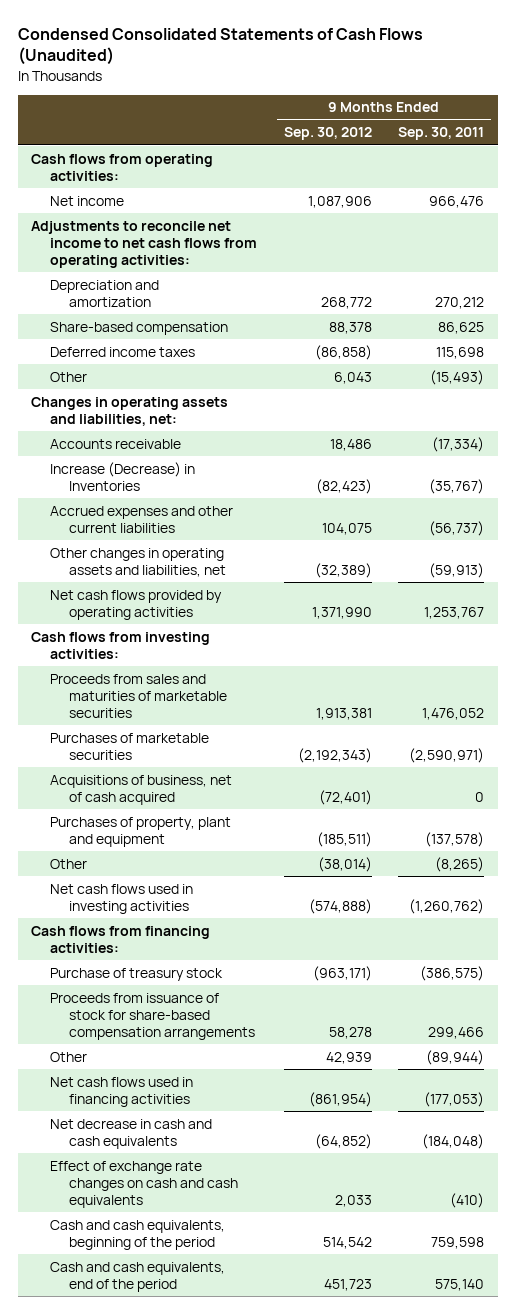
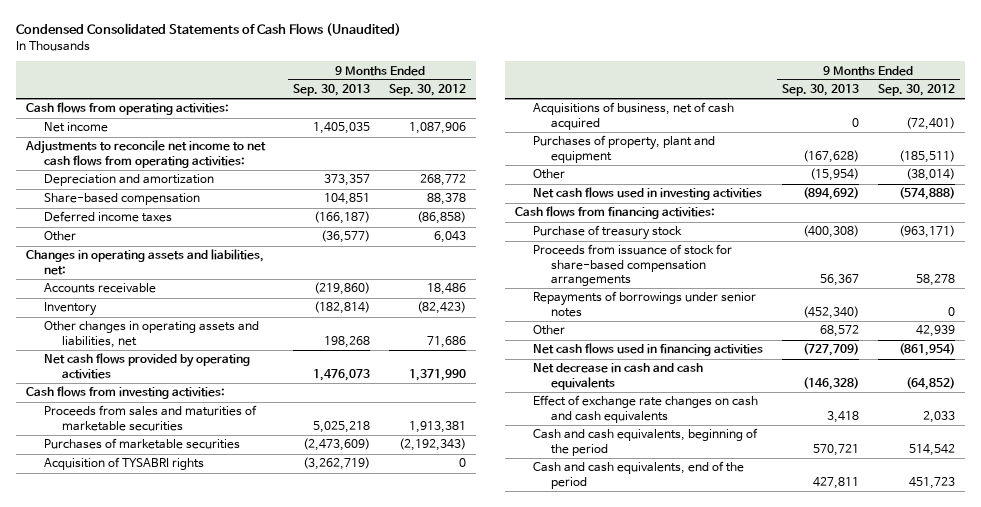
[398,127,485,141] Sep. 30, 2011 -> none
none -> [293,84,371,97] Sep. 30, 2013
[50,505,234,533] Accrued expenses and other current liabilities -> none
[50,461,196,491] Increase (Decrease) in Inventories -> [43,302,97,317] Inventory
[314,562,372,578] (32,389) -> [427,335,467,348] 71,686
none -> [43,457,204,471] Acquisition of TYSABRI rights
none -> [532,291,756,317] Repayments of borrowings under senior notes

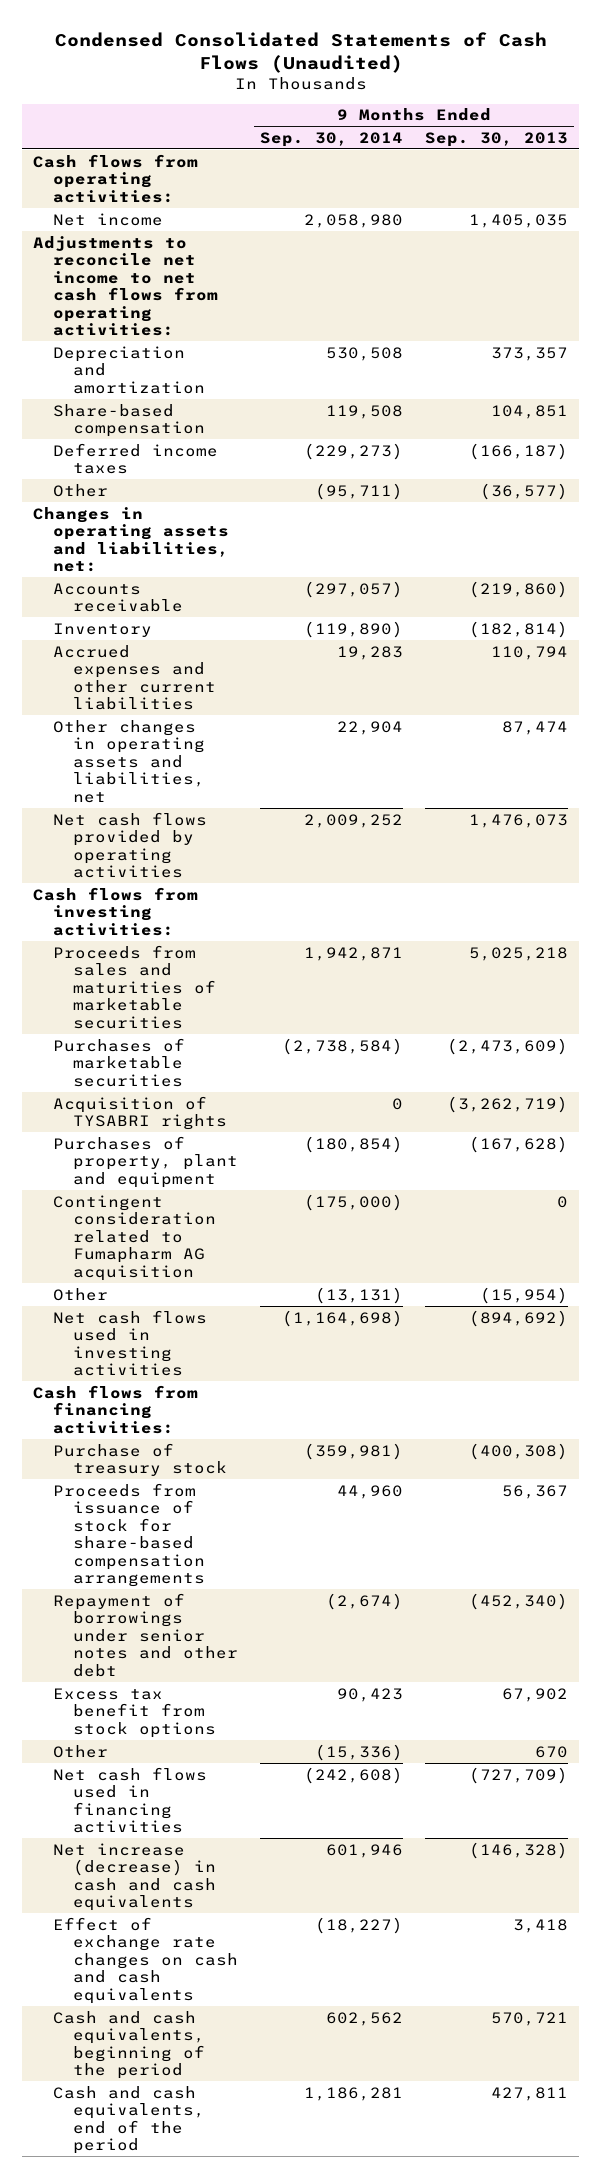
[389,84,467,97] Sep. 30, 2012 -> none
none -> [259,131,403,147] Sep. 30, 2014
none -> [53,644,216,711] Accrued expenses and other current liabilities
[324,335,371,348] 198,268 -> [502,720,569,735] 87,474
[532,102,734,130] Acquisitions of business, net of cash acquired -> none
none -> [53,1194,216,1281] Contingent consideration related to Fumapharm AG acquisition
[532,291,756,317] Repayments of borrowings under senior notes -> [53,1592,238,1677] Repayment of borrowings under senior notes and other debt
none -> [53,1687,216,1738] Excess tax benefit from stock options
[819,325,859,338] 68,572 -> [535,1745,569,1758] 670
[532,363,703,390] Net decrease in cash and cash equivalents -> [53,1842,216,1912] Net increase (decrease) in cash and cash equivalents

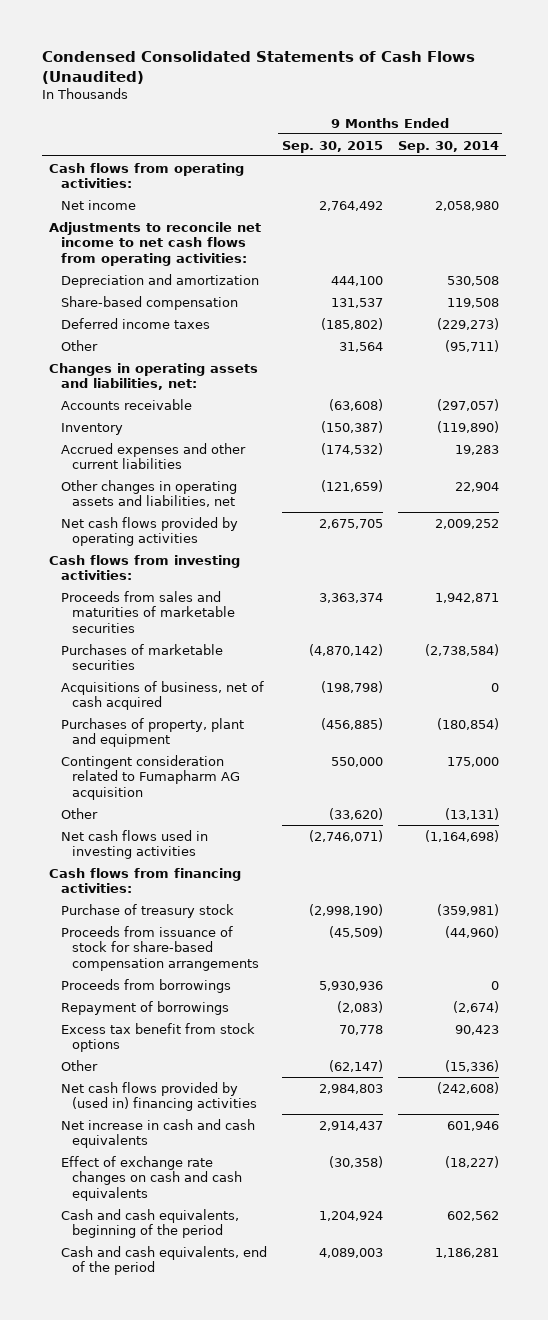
[425,131,569,147] Sep. 30, 2013 -> none
none -> [281,140,383,153] Sep. 30, 2015
[53,1095,227,1131] Acquisition of TYSABRI rights -> none
none -> [60,680,264,711] Acquisitions of business, net of cash acquired
[303,1193,403,1211] (175,000) -> [446,756,499,767] 175,000
[336,1484,403,1499] 44,960 -> [444,925,499,938] (44,960)
none -> [60,978,231,993] Proceeds from borrowings
[53,1592,238,1677] Repayment of borrowings under senior notes and other debt -> [60,1000,229,1015] Repayment of borrowings
[53,1766,208,1834] Net cash flows used in financing activities -> [60,1081,257,1112] Net cash flows provided by (used in) financing activities
[53,1842,216,1912] Net increase (decrease) in cash and cash equivalents -> [60,1118,255,1149] Net increase in cash and cash equivalents

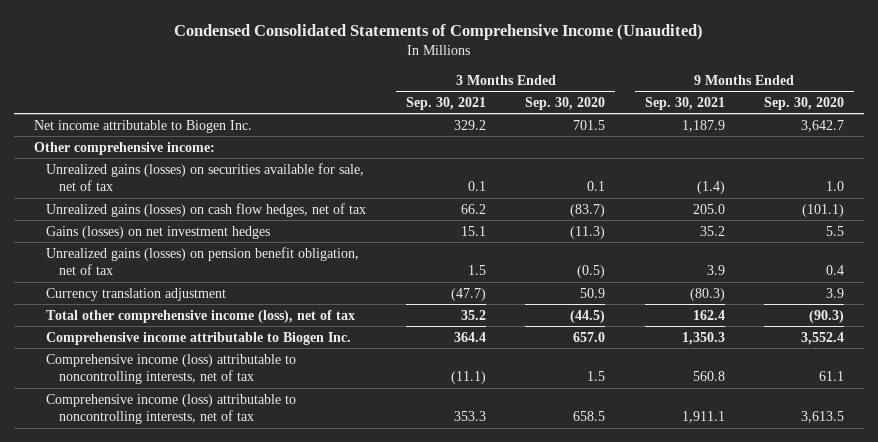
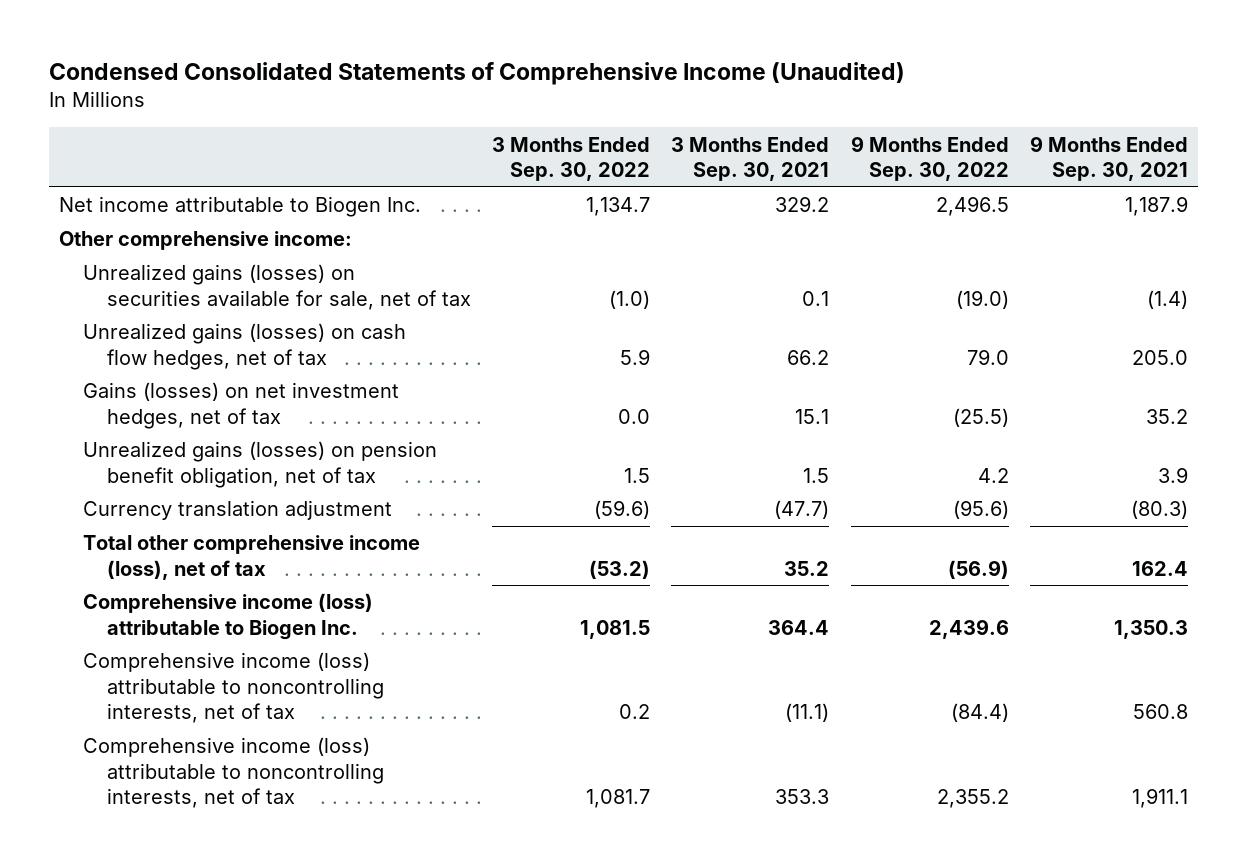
[525,96,606,110] Sep. 30, 2020 -> none
[764,96,845,110] Sep. 30, 2020 -> none
none -> [492,136,651,181] 3 Months Ended Sep. 30, 2022
none -> [850,135,1009,181] 9 Months Ended Sep. 30, 2022
[46,225,271,239] Gains (losses) on net investment hedges -> [83,382,400,429] Gains (losses) on net investment hedges, net of tax
[46,331,352,345] Comprehensive income attributable to Biogen Inc. -> [83,593,374,640] Comprehensive income (loss) attributable to Biogen Inc.

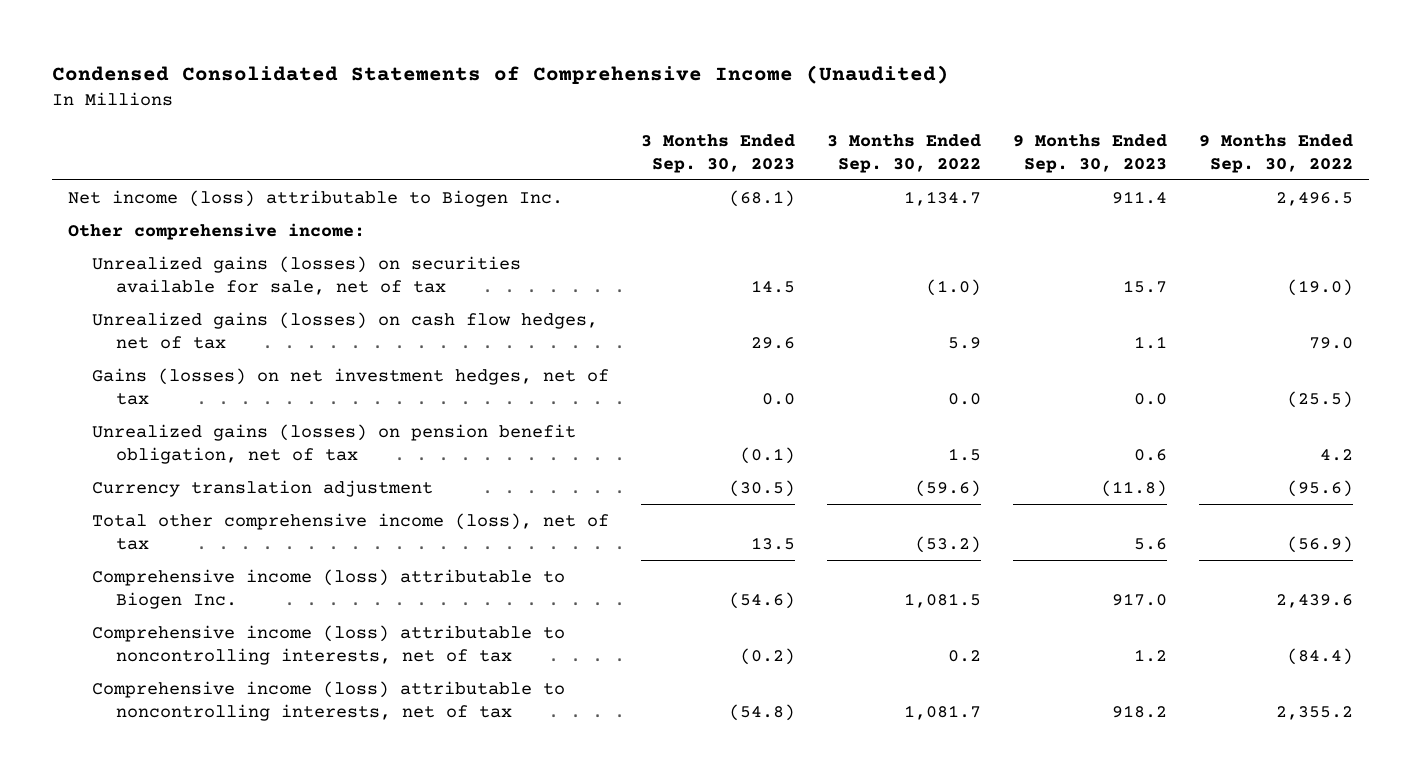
[671,136,830,181] 3 Months Ended Sep. 30, 2021 -> none
[1029,135,1188,181] 9 Months Ended Sep. 30, 2021 -> none
none -> [641,133,796,173] 3 Months Ended Sep. 30, 2023
none -> [1013,133,1168,173] 9 Months Ended Sep. 30, 2023
[59,196,422,218] Net income attributable to Biogen Inc. -> [67,189,563,207] Net income (loss) attributable to Biogen Inc.

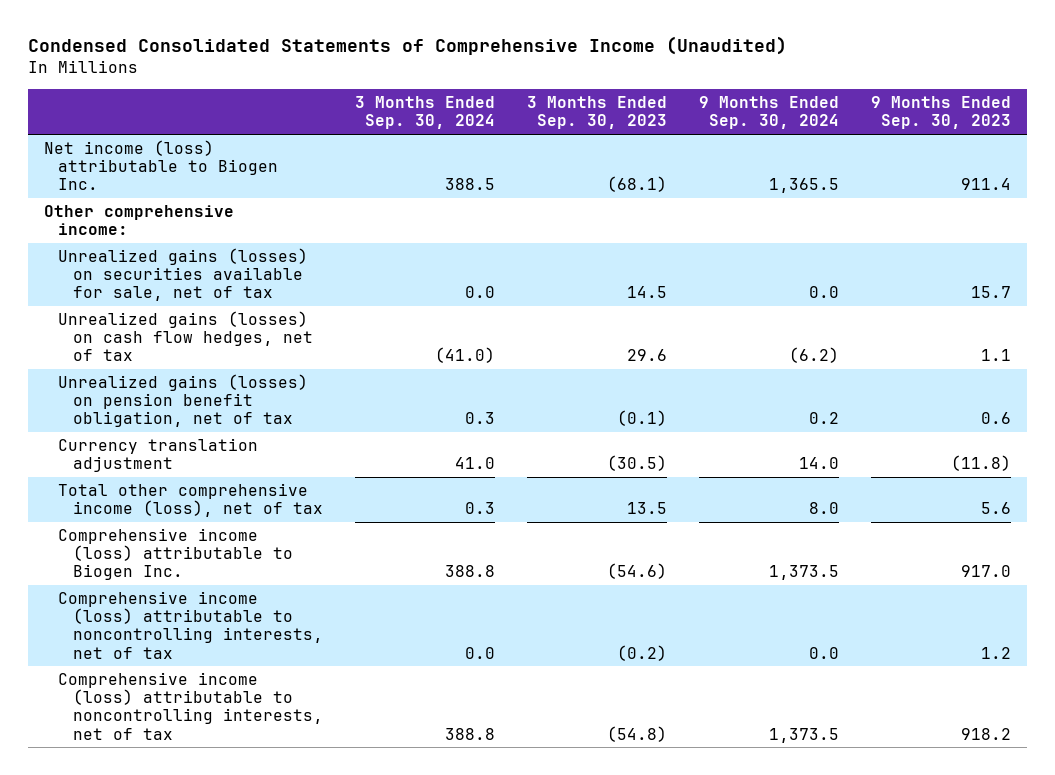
[827,133,982,173] 3 Months Ended Sep. 30, 2022 -> none
[1199,133,1354,173] 9 Months Ended Sep. 30, 2022 -> none
none -> [355,96,496,130] 3 Months Ended Sep. 30, 2024
none -> [698,96,839,130] 9 Months Ended Sep. 30, 2024
[92,367,610,405] Gains (losses) on net investment hedges, net of tax -> none

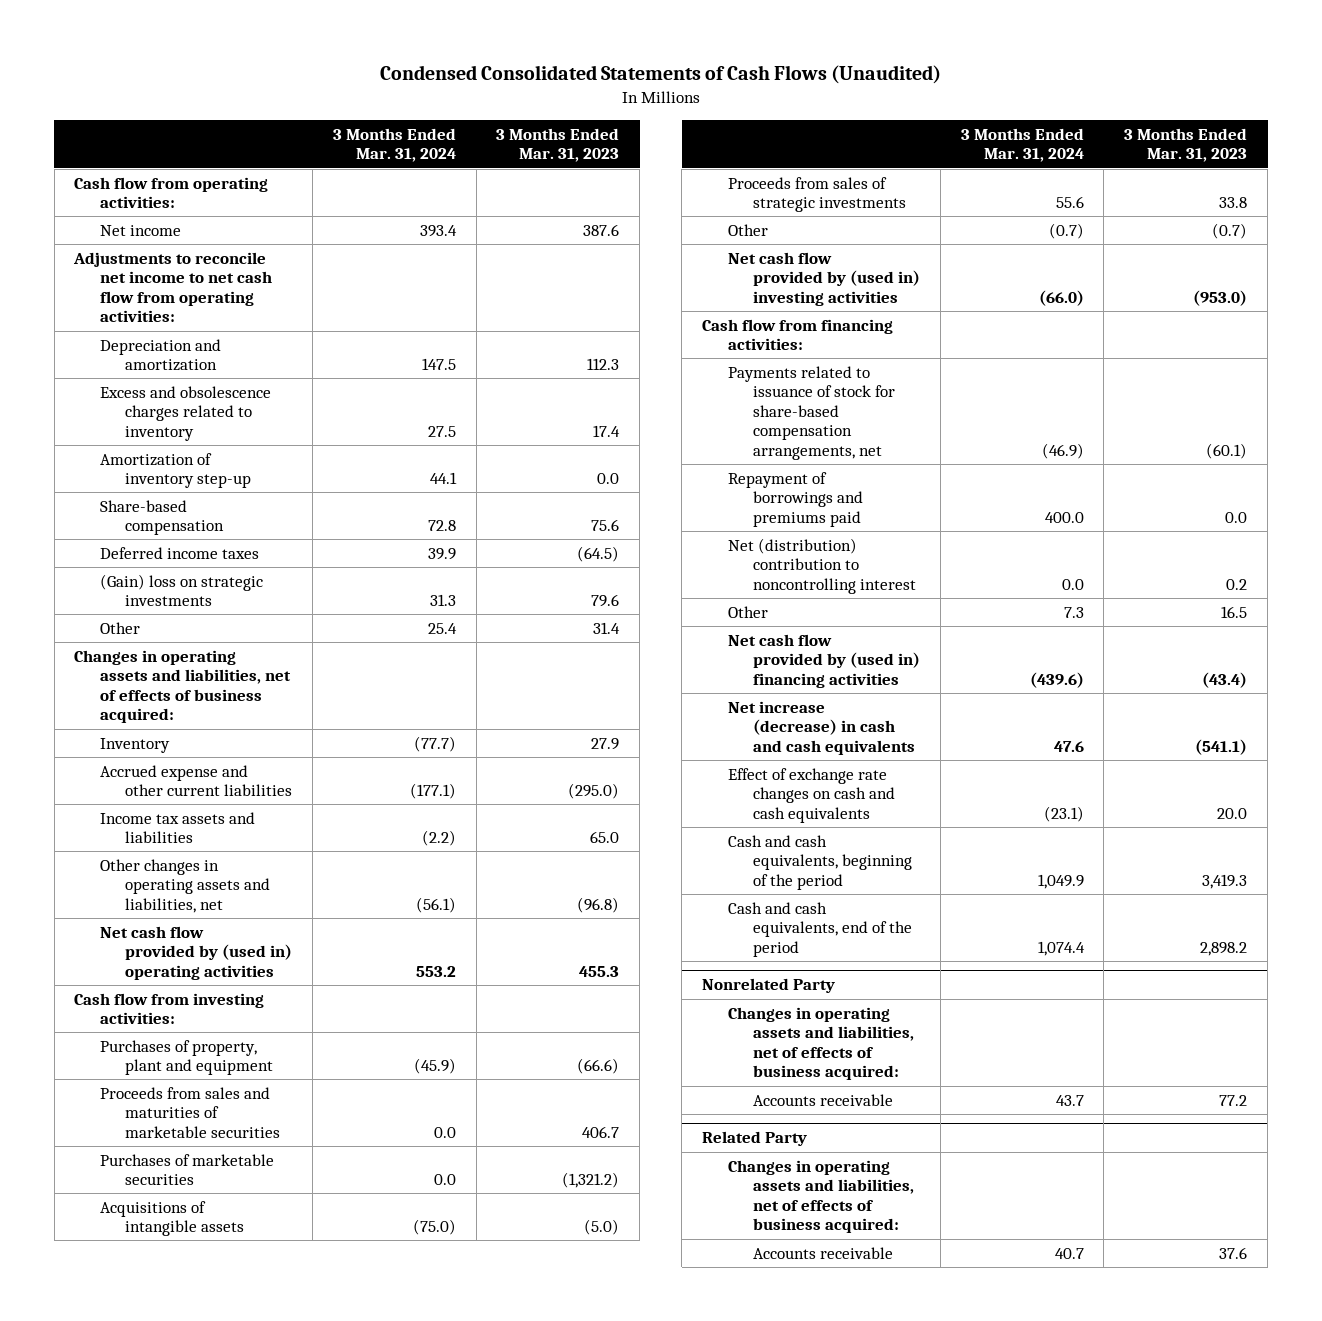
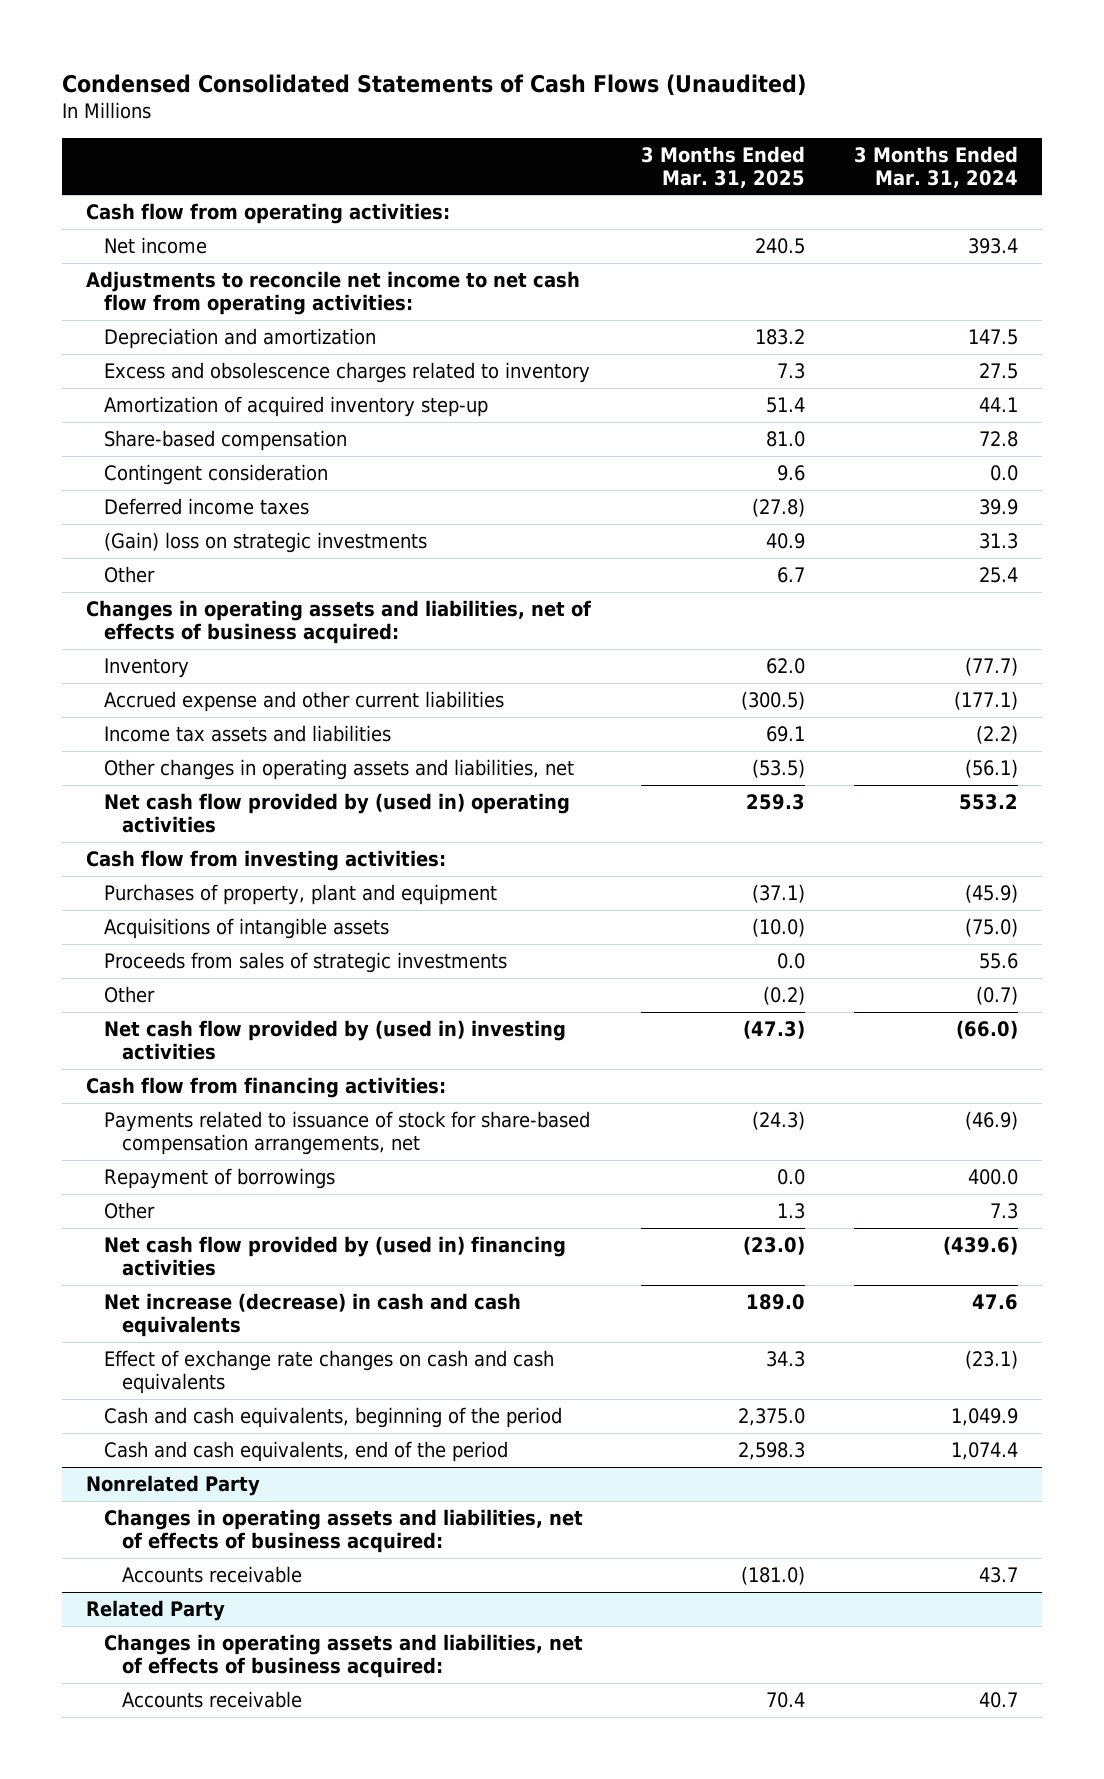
[496,127,620,163] 3 Months Ended Mar. 31, 2023 -> none
none -> [640,145,805,188] 3 Months Ended Mar. 31, 2025
[99,452,252,489] Amortization of inventory step-up -> [104,395,489,417] Amortization of acquired inventory step-up
none -> [104,463,329,485] Contingent consideration
[99,1086,281,1138] Proceeds from sales and maturities of marketable securities -> none
[99,1153,274,1186] Purchases of marketable securities -> none
[727,537,917,594] Net (distribution) contribution to noncontrolling interest -> none
[727,471,864,527] Repayment of borrowings and premiums paid -> [104,1167,336,1189] Repayment of borrowings

